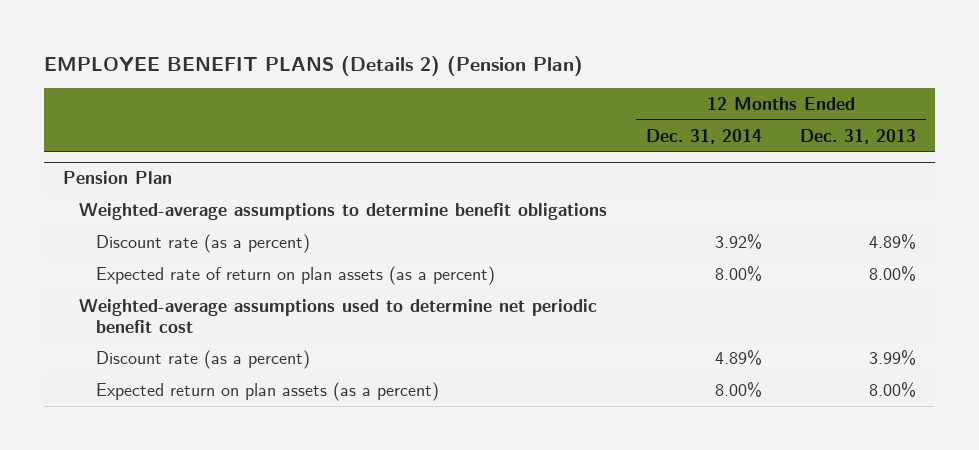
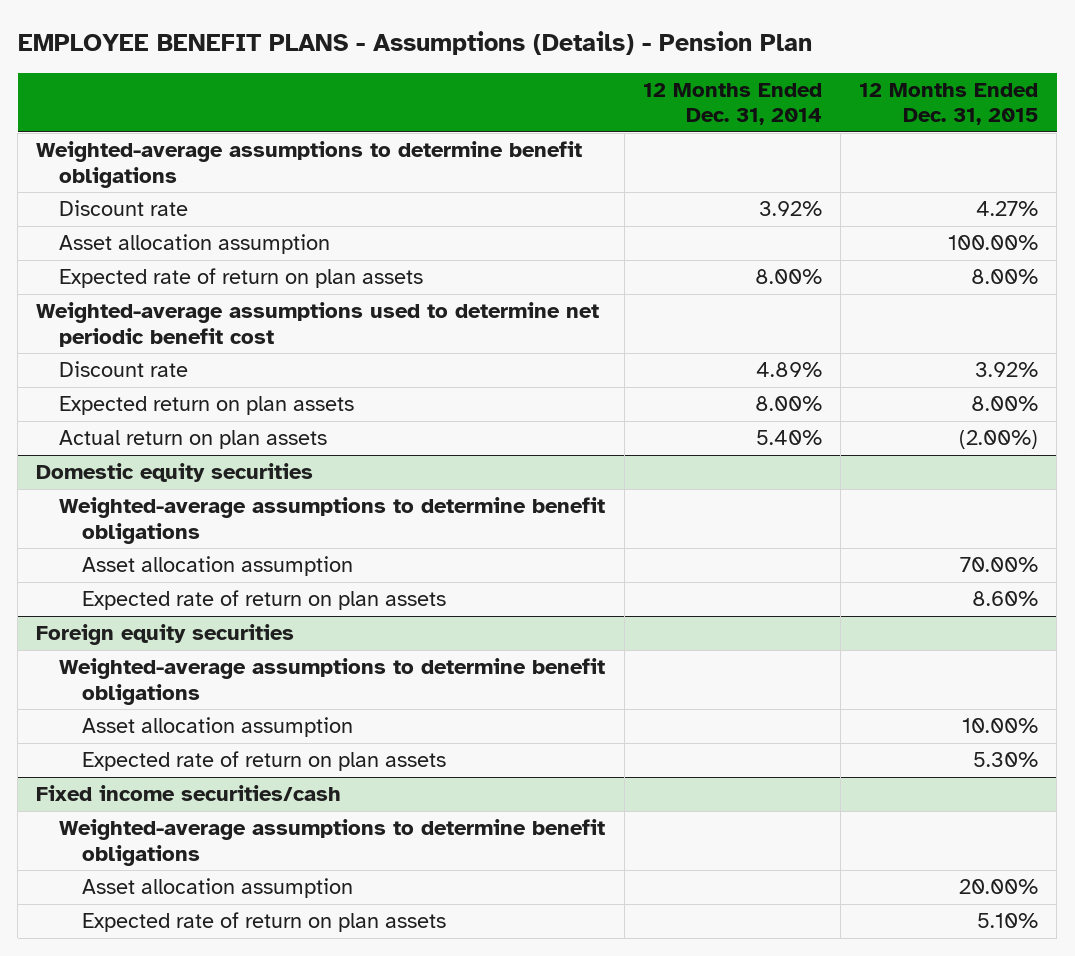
[44,55,584,76] EMPLOYEE BENEFIT PLANS (Details 2) (Pension Plan) -> [17,31,812,56] EMPLOYEE BENEFIT PLANS - Assumptions (Details) - Pension Plan
[800,128,917,144] Dec. 31, 2013 -> none
none -> [859,82,1039,126] 12 Months Ended Dec. 31, 2015
[63,171,173,185] Pension Plan -> none
[79,202,608,220] Weighted-average assumptions to determine benefit obligations -> none
[95,233,310,253] Discount rate (as a percent) -> none
[95,265,495,285] Expected rate of return on plan assets (as a percent) -> none
[79,298,598,333] Weighted-average assumptions used to determine net periodic benefit cost -> none
[95,349,310,369] Discount rate (as a percent) -> none
[95,381,439,401] Expected return on plan assets (as a percent) -> none
none -> [36,141,583,188] Weighted-average assumptions to determine benefit obligations
none -> [59,200,189,217] Discount rate
none -> [59,234,331,255] Asset allocation assumption
none -> [59,268,424,289] Expected rate of return on plan assets
none -> [36,302,600,347] Weighted-average assumptions used to determine net periodic benefit cost
none -> [59,361,189,378] Discount rate
none -> [59,396,355,416] Expected return on plan assets
none -> [59,430,328,450] Actual return on plan assets
none -> [36,463,314,483] Domestic equity securities
none -> [59,497,606,544] Weighted-average assumptions to determine benefit obligations
none -> [82,556,354,577] Asset allocation assumption
none -> [82,590,447,611] Expected rate of return on plan assets
none -> [36,624,295,646] Foreign equity securities
none -> [59,658,606,705] Weighted-average assumptions to determine benefit obligations
none -> [82,717,354,738] Asset allocation assumption
none -> [82,751,447,772] Expected rate of return on plan assets
none -> [36,785,342,802] Fixed income securities/cash
none -> [59,819,606,866] Weighted-average assumptions to determine benefit obligations
none -> [82,878,354,899] Asset allocation assumption
none -> [82,912,447,933] Expected rate of return on plan assets

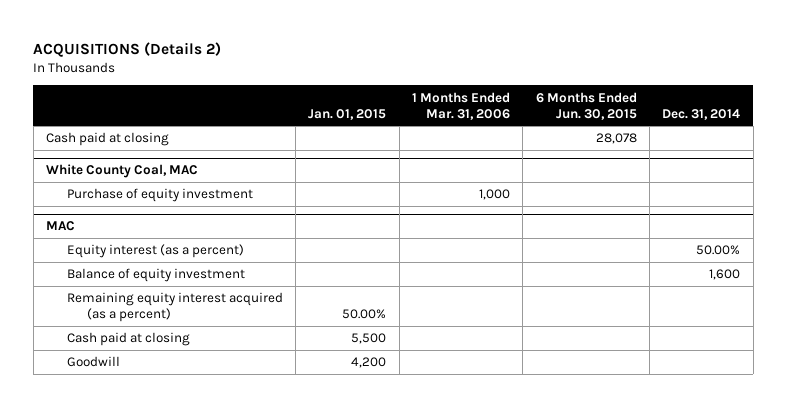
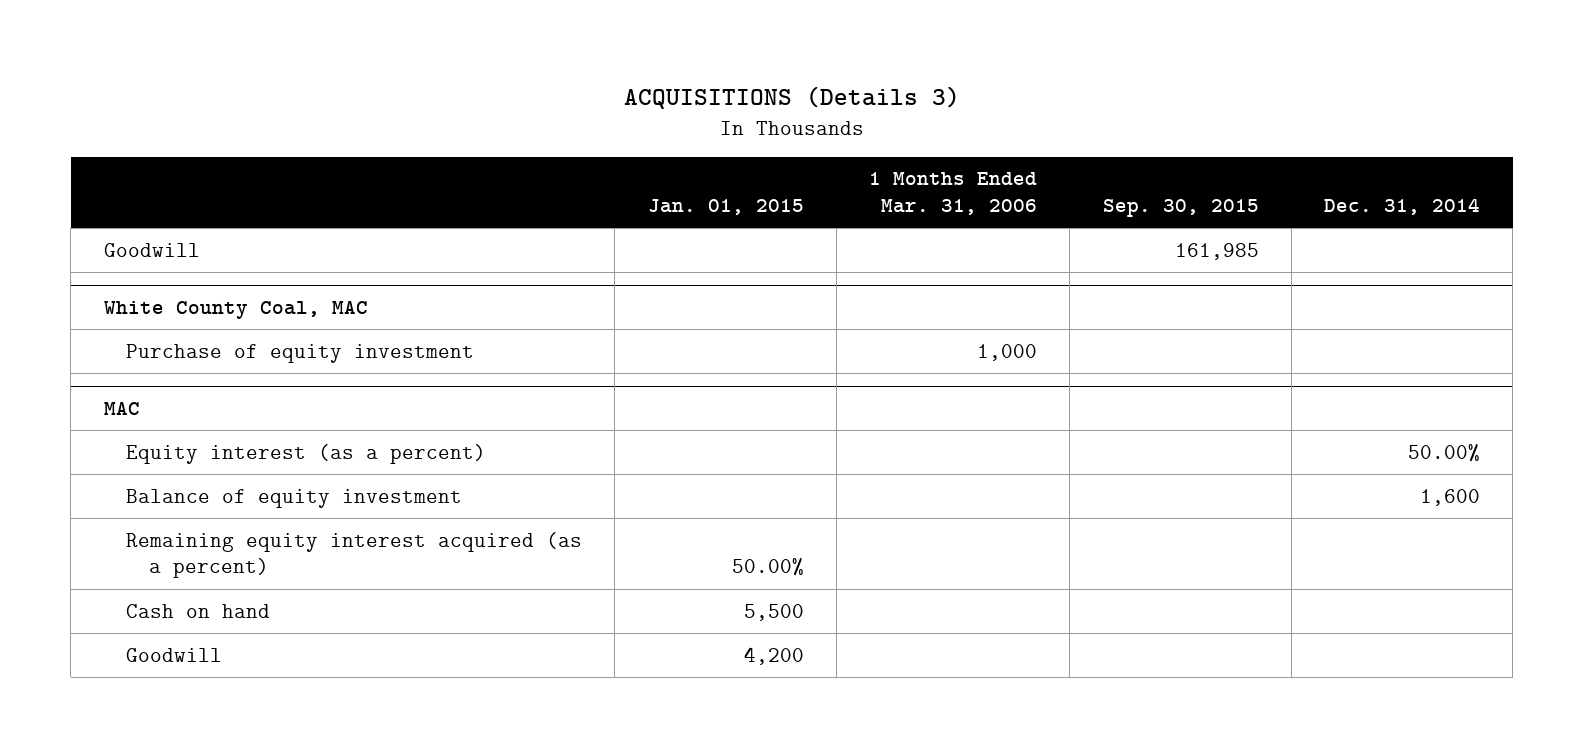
[33,41,222,57] ACQUISITIONS (Details 2) -> [623,86,960,110] ACQUISITIONS (Details 3)
[535,91,637,120] 6 Months Ended Jun. 30, 2015 -> none
none -> [1102,199,1259,218] Sep. 30, 2015
[46,132,170,147] Cash paid at closing -> none
none -> [103,242,200,257] Goodwill
[66,332,190,347] Cash paid at closing -> [126,603,271,618] Cash on hand

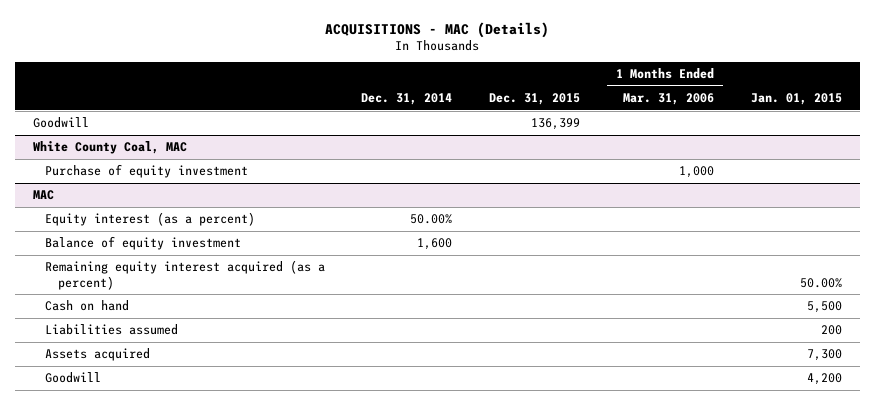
[623,86,960,110] ACQUISITIONS (Details 3) -> [325,21,550,38] ACQUISITIONS - MAC (Details)
[1102,199,1259,218] Sep. 30, 2015 -> none
none -> [488,93,580,106] Dec. 31, 2015
none -> [45,324,179,336] Liabilities assumed
none -> [45,348,151,362] Assets acquired

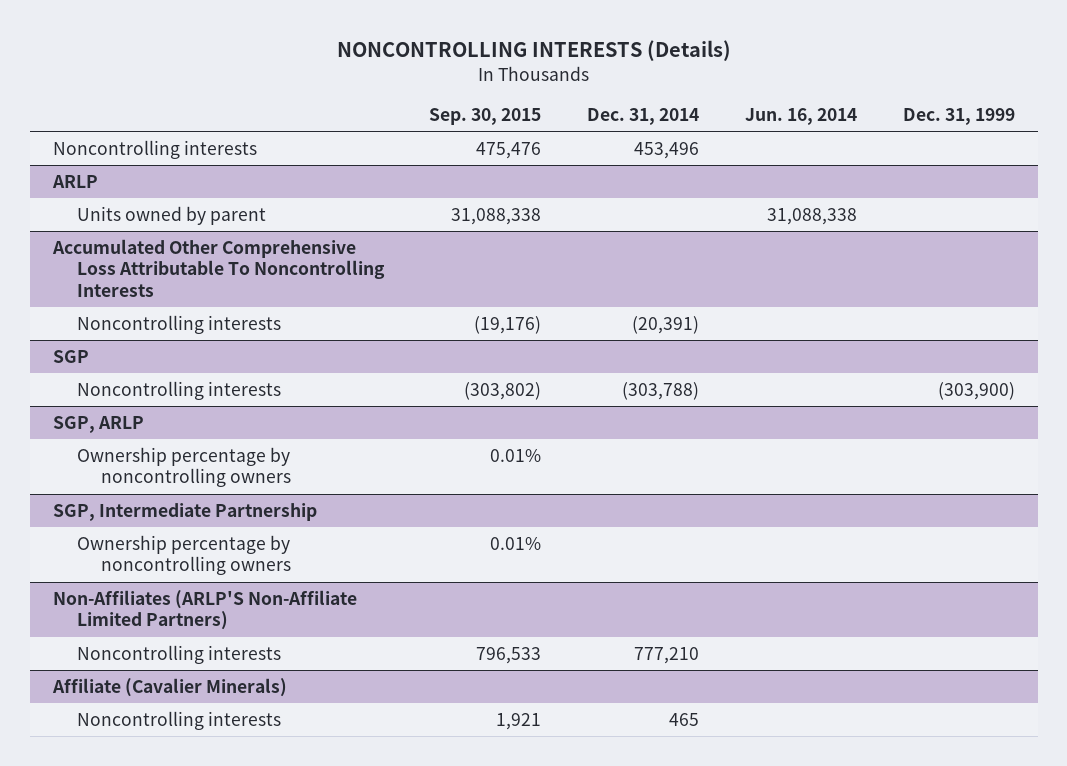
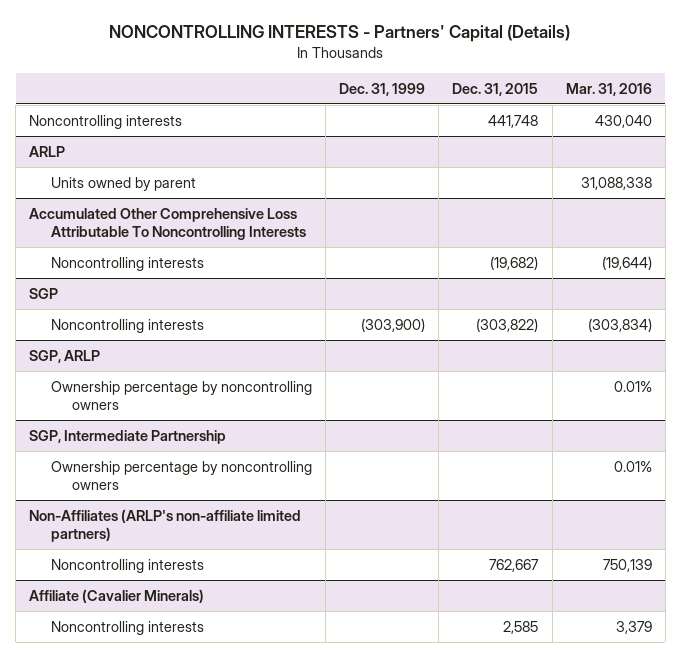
[336,39,731,61] NONCONTROLLING INTERESTS (Details) -> [109,25,571,43] NONCONTROLLING INTERESTS - Partners' Capital (Details)
[429,108,542,126] Sep. 30, 2015 -> none
[587,108,700,126] Dec. 31, 2014 -> none
[745,108,858,126] Jun. 16, 2014 -> none
none -> [452,82,539,96] Dec. 31, 2015
none -> [565,82,652,96] Mar. 31, 2016
[52,589,357,631] Non-Affiliates (ARLP'S Non-Affiliate Limited Partners) -> [29,508,302,543] Non-Affiliates (ARLP's non-affiliate limited partners)

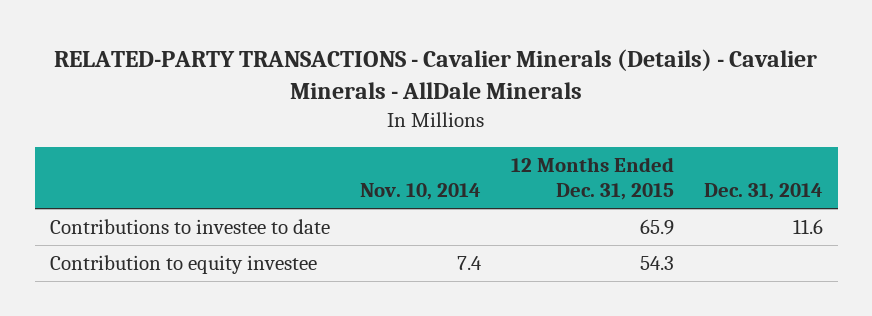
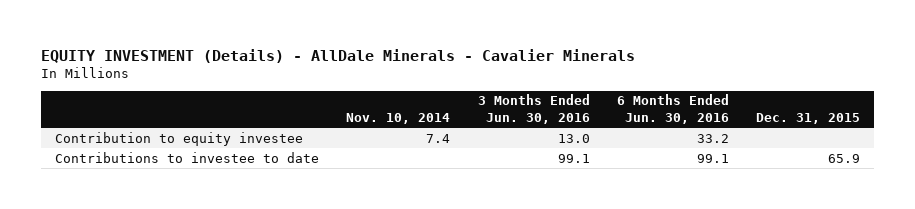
[54,48,818,99] RELATED-PARTY TRANSACTIONS - Cavalier Minerals (Details) - Cavalier Minerals - AllDale Minerals -> [41,48,636,63] EQUITY INVESTMENT (Details) - AllDale Minerals - Cavalier Minerals
[510,157,674,201] 12 Months Ended Dec. 31, 2015 -> none
[703,183,823,201] Dec. 31, 2014 -> none
none -> [477,94,590,124] 3 Months Ended Jun. 30, 2016
none -> [617,94,730,124] 6 Months Ended Jun. 30, 2016
none -> [756,112,861,124] Dec. 31, 2015
[49,219,330,235] Contributions to investee to date -> [55,151,320,163] Contributions to investee to date

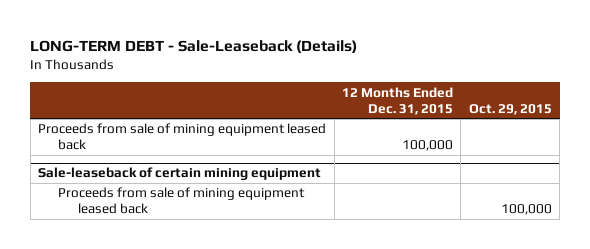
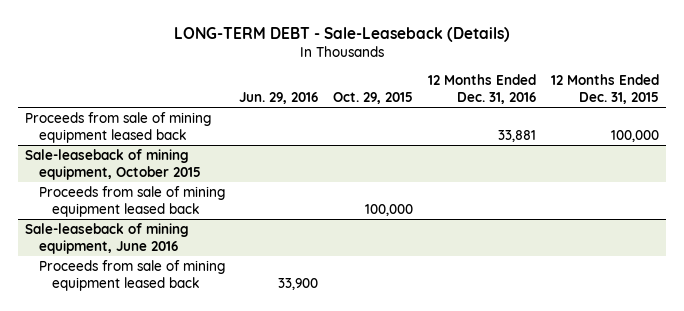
none -> [239,91,319,104] Jun. 29, 2016
none -> [427,74,536,104] 12 Months Ended Dec. 31, 2016
[38,167,322,181] Sale-leaseback of certain mining equipment -> [25,149,201,180] Sale-leaseback of mining equipment, October 2015
none -> [25,223,190,254] Sale-leaseback of mining equipment, June 2016
none -> [38,260,225,291] Proceeds from sale of mining equipment leased back

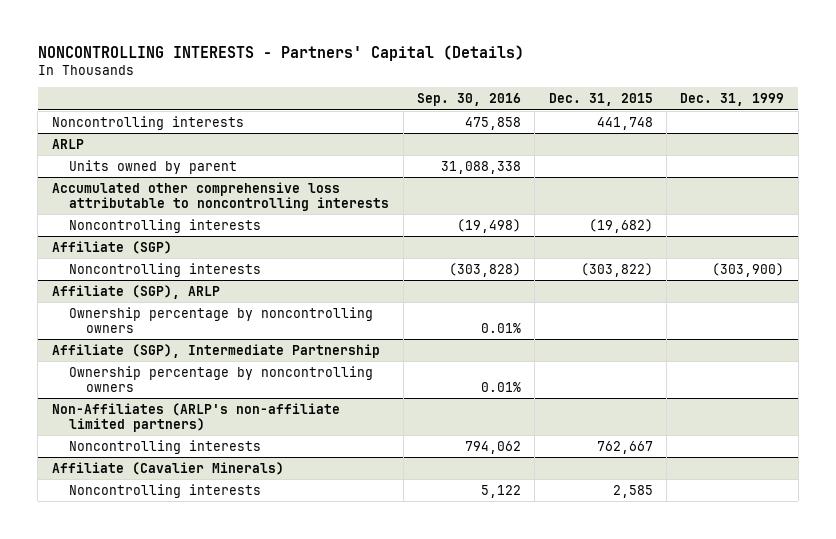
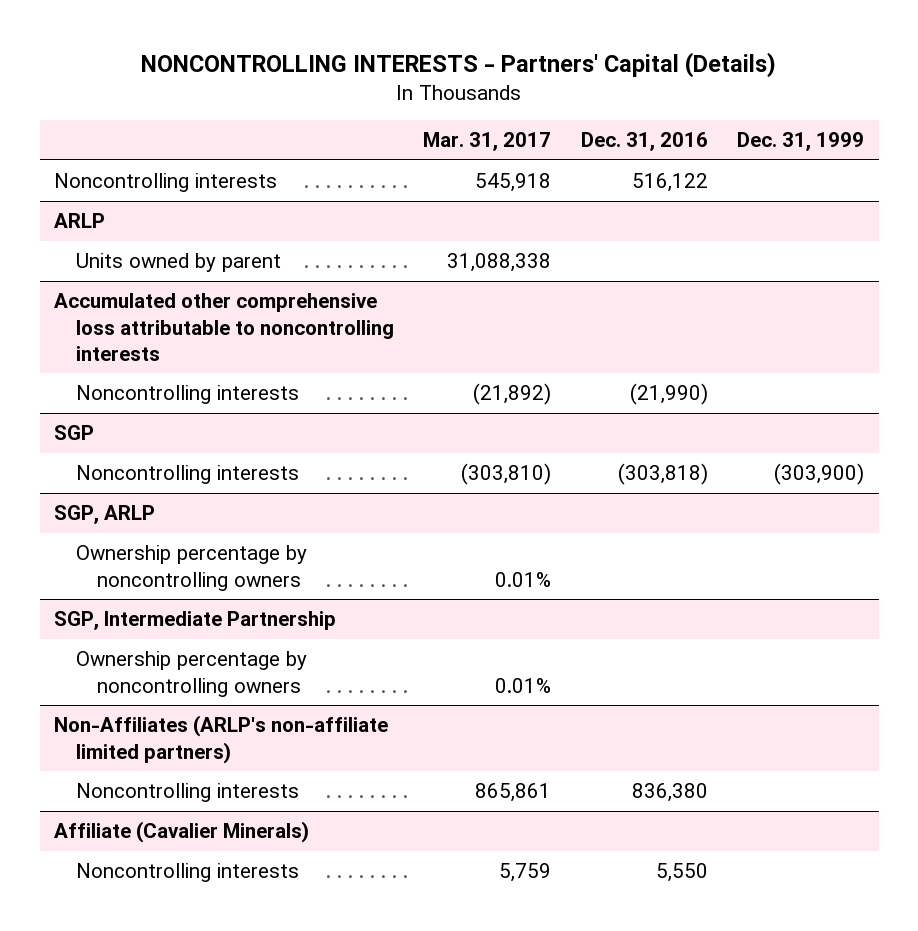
[416,93,521,107] Sep. 30, 2016 -> none
[548,93,653,107] Dec. 31, 2015 -> none
none -> [423,132,552,152] Mar. 31, 2017
none -> [580,132,708,152] Dec. 31, 2016
[51,240,172,254] Affiliate (SGP) -> [54,425,95,441] SGP
[51,284,220,299] Affiliate (SGP), ARLP -> [54,505,156,525] SGP, ARLP
[51,343,380,358] Affiliate (SGP), Intermediate Partnership -> [54,611,337,631] SGP, Intermediate Partnership

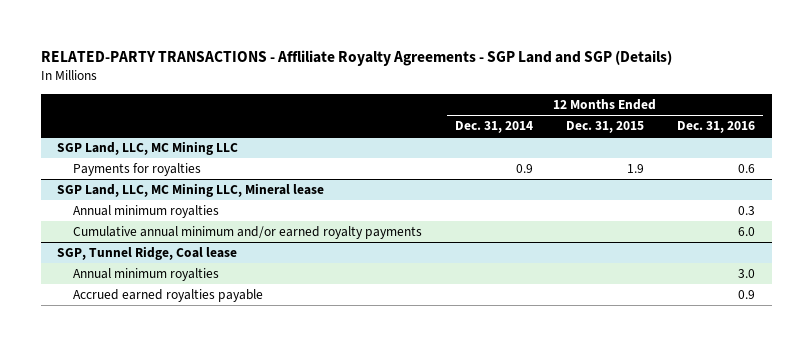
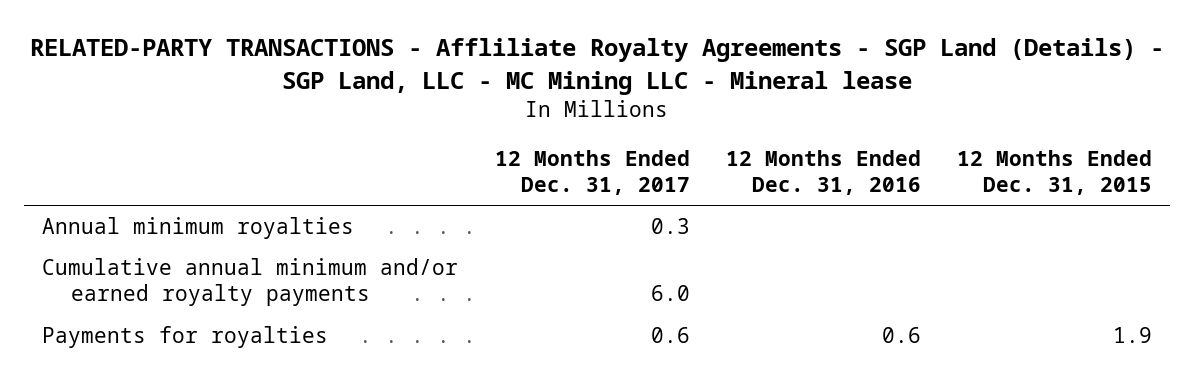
[40,49,672,66] RELATED-PARTY TRANSACTIONS - Affliliate Royalty Agreements - SGP Land and SGP (Details) -> [30,38,1165,95] RELATED-PARTY TRANSACTIONS - Affliliate Royalty Agreements - SGP Land (Details) - SGP Land, LLC - MC Mining LLC - Mineral lease
[455,121,534,134] Dec. 31, 2014 -> none
none -> [494,149,690,196] 12 Months Ended Dec. 31, 2017
[57,141,239,156] SGP Land, LLC, MC Mining LLC -> none
none -> [42,217,355,240] Annual minimum royalties
none -> [42,258,459,307] Cumulative annual minimum and/or earned royalty payments
[57,183,325,198] SGP Land, LLC, MC Mining LLC, Mineral lease -> none
[73,205,220,219] Annual minimum royalties -> none
[73,226,423,240] Cumulative annual minimum and/or earned royalty payments -> none
[57,246,238,261] SGP, Tunnel Ridge, Coal lease -> none
[73,268,220,282] Annual minimum royalties -> none
[73,289,264,303] Accrued earned royalties payable -> none

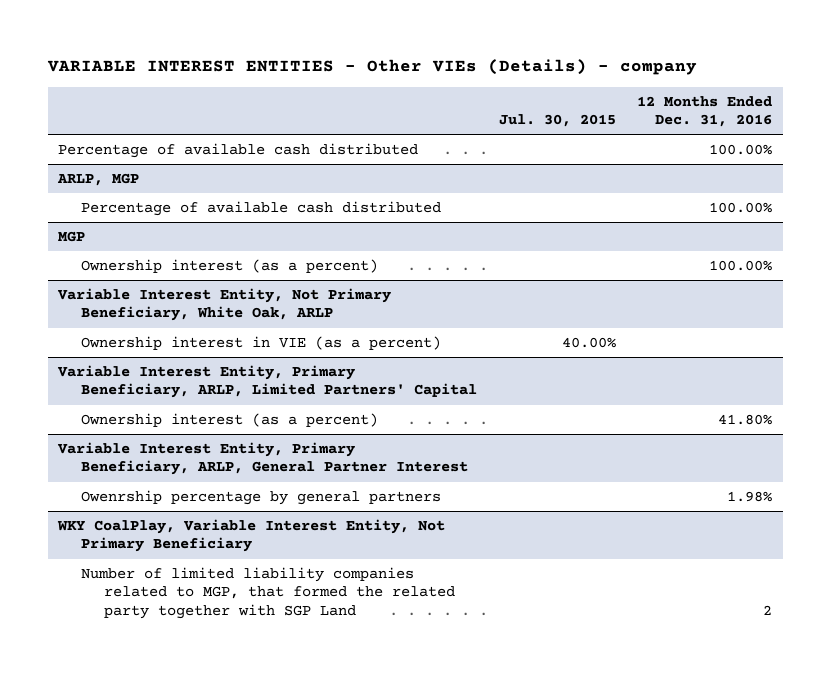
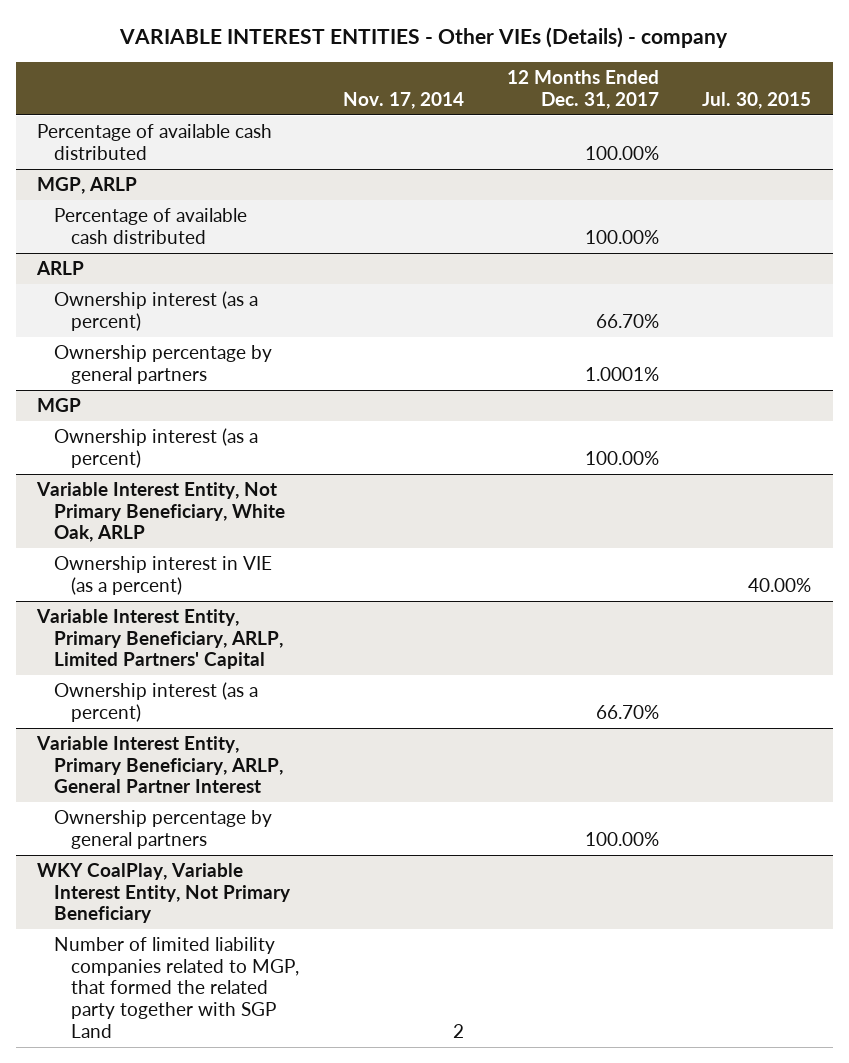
[637,95,773,128] 12 Months Ended Dec. 31, 2016 -> none
none -> [342,91,464,109] Nov. 17, 2014
none -> [506,70,659,109] 12 Months Ended Dec. 31, 2017
[57,173,140,187] ARLP, MGP -> [37,176,138,194] MGP, ARLP
none -> [36,260,85,275] ARLP
none -> [54,290,259,331] Ownership interest (as a percent)
none -> [54,344,273,384] Ownership percentage by general partners
[81,490,442,506] Owenrship percentage by general partners -> [54,809,273,849] Ownership percentage by general partners

